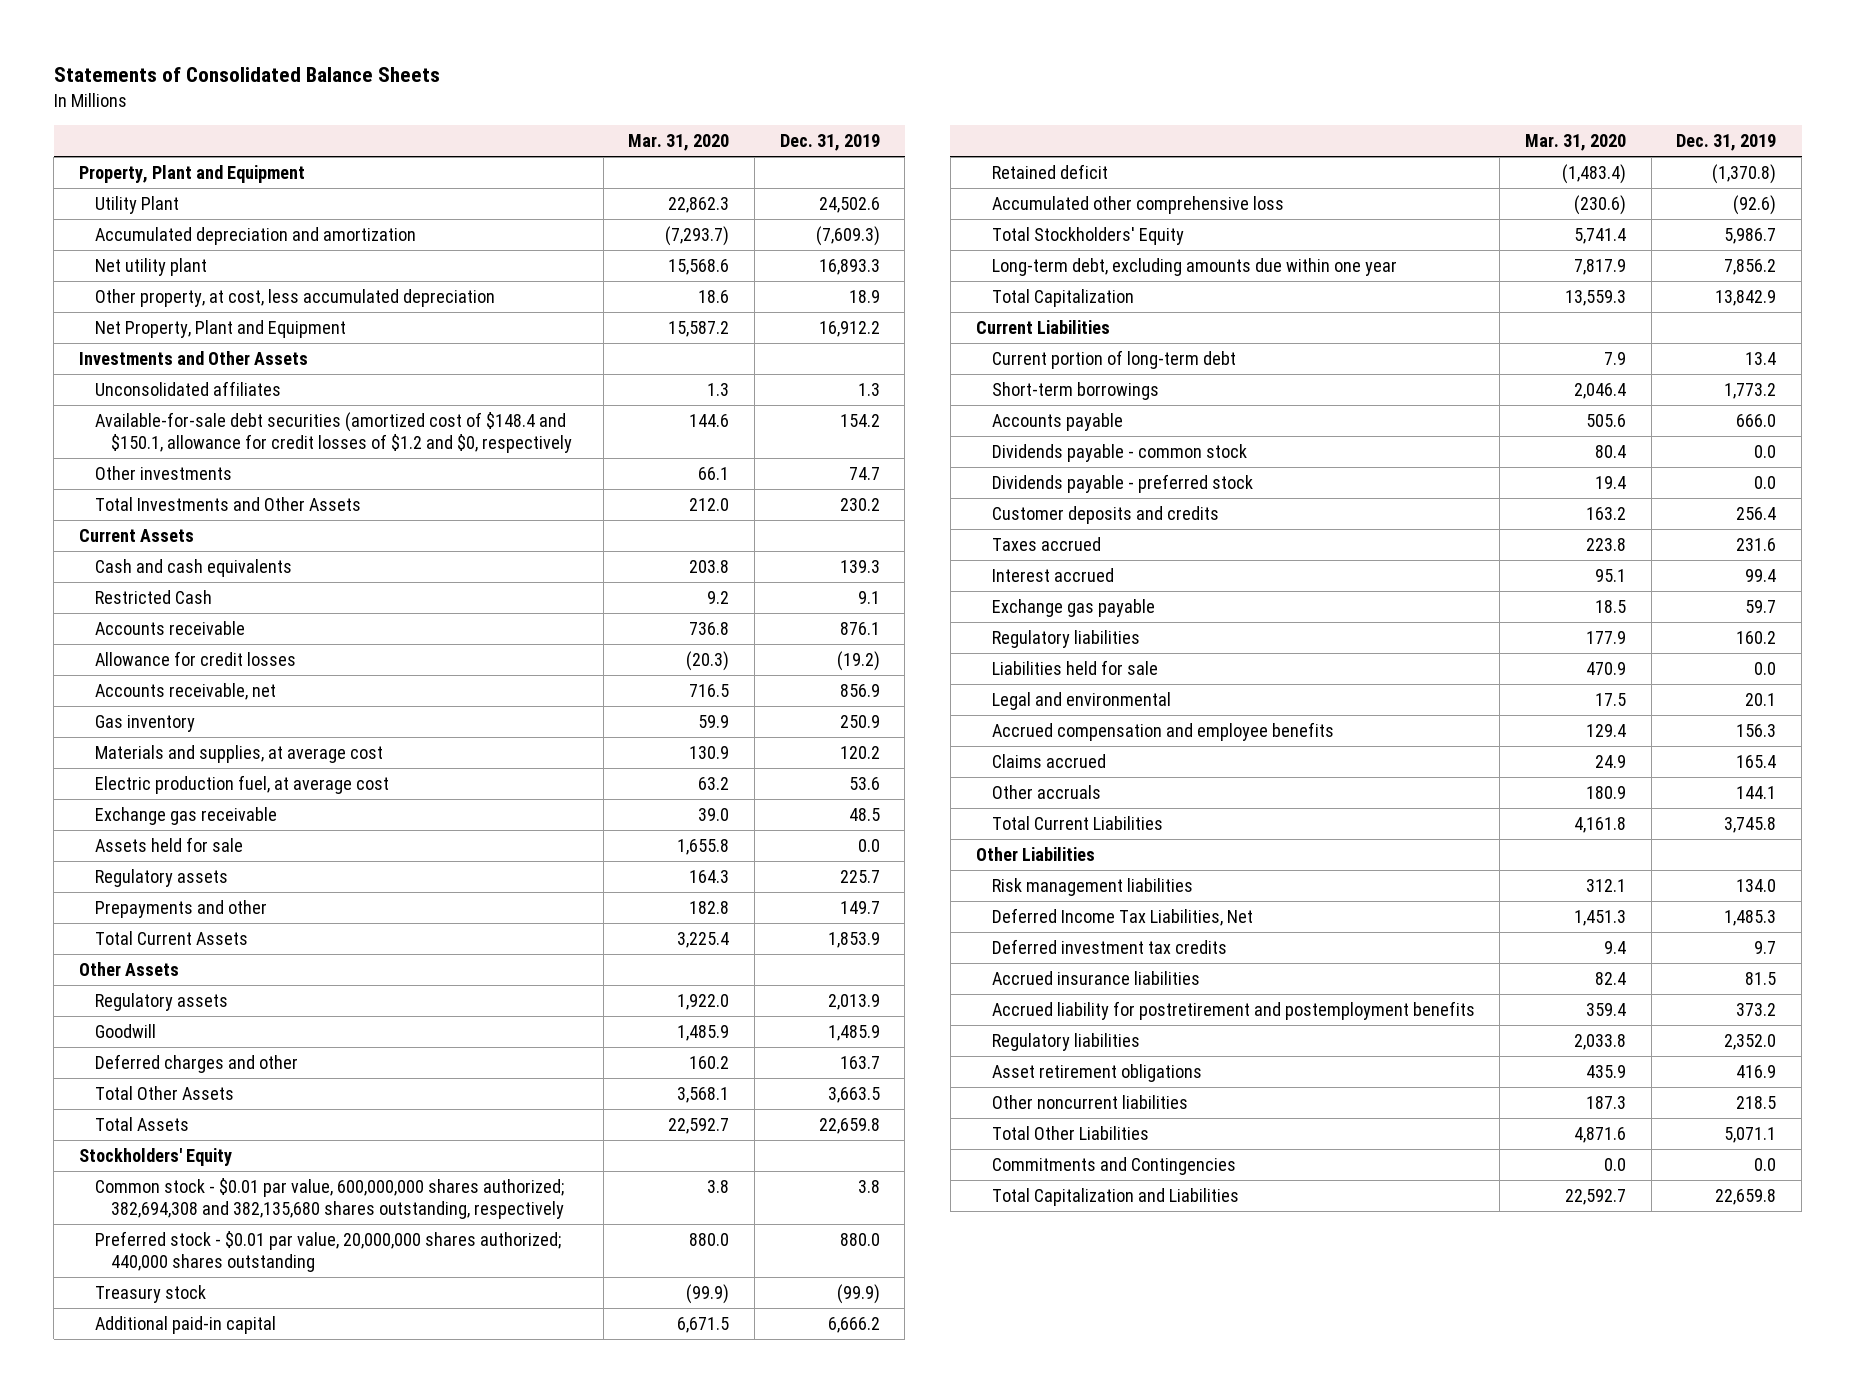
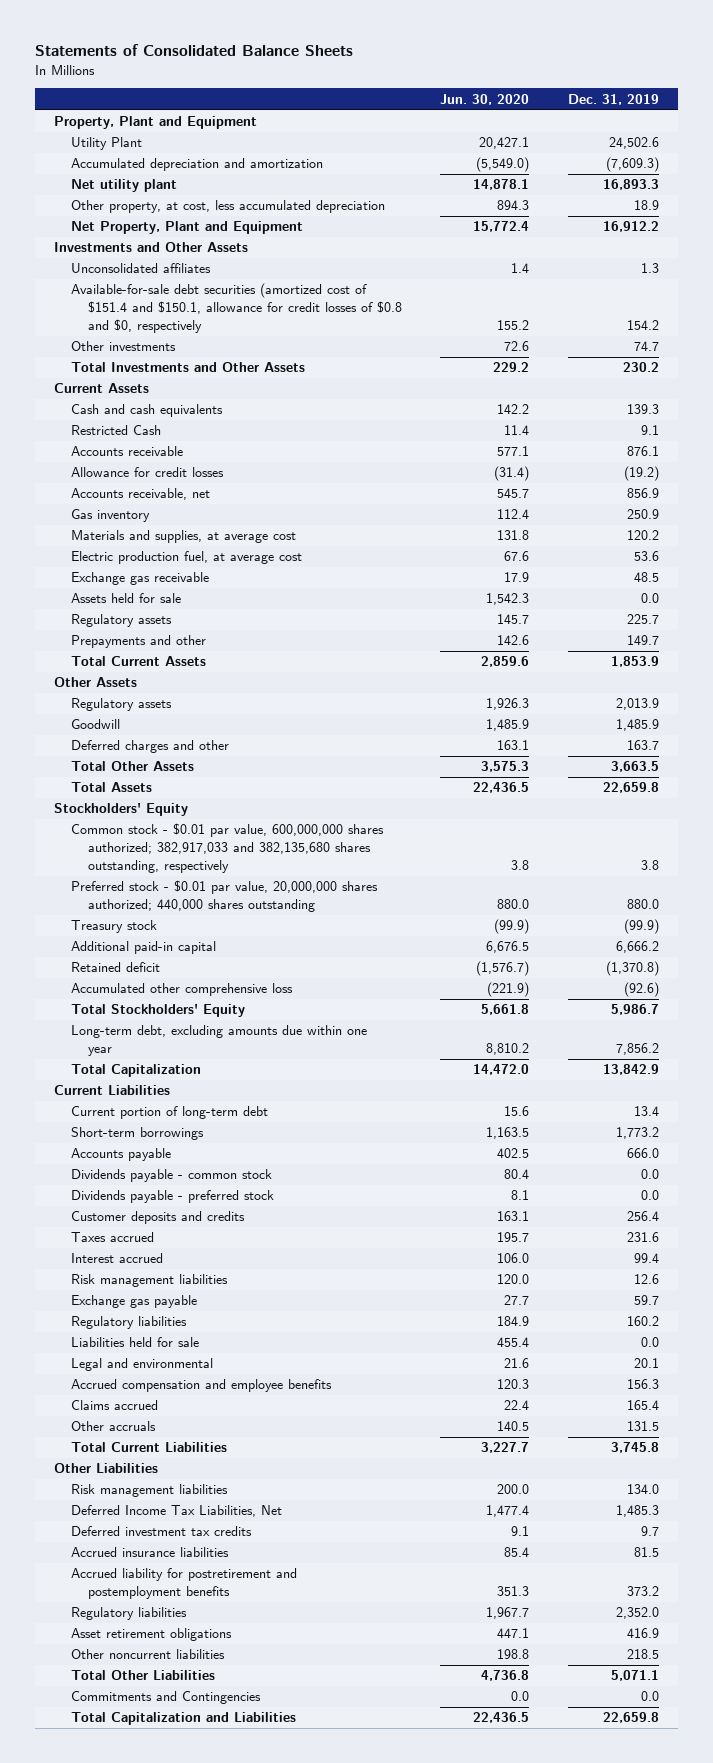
[628,133,730,151] Mar. 31, 2020 -> none
none -> [440,93,530,105] Jun. 30, 2020
[95,412,573,453] Available-for-sale debt securities (amortized cost of $148.4 and $150.1, allowance for credit losses of $1.2 and $0, respectively -> [71,283,403,334] Available-for-sale debt securities (amortized cost of $151.4 and $150.1, allowance for credit losses of $0.8 and $0, respectively
[95,1178,565,1219] Common stock - $0.01 par value, 600,000,000 shares authorized; 382,694,308 and 382,135,680 shares outstanding, respectively -> [71,823,385,874] Common stock - $0.01 par value, 600,000,000 shares authorized; 382,917,033 and 382,135,680 shares outstanding, respectively
none -> [71,1274,229,1288] Risk management liabilities
[1736,786,1777,800] 144.1 -> [626,1421,659,1432] 131.5

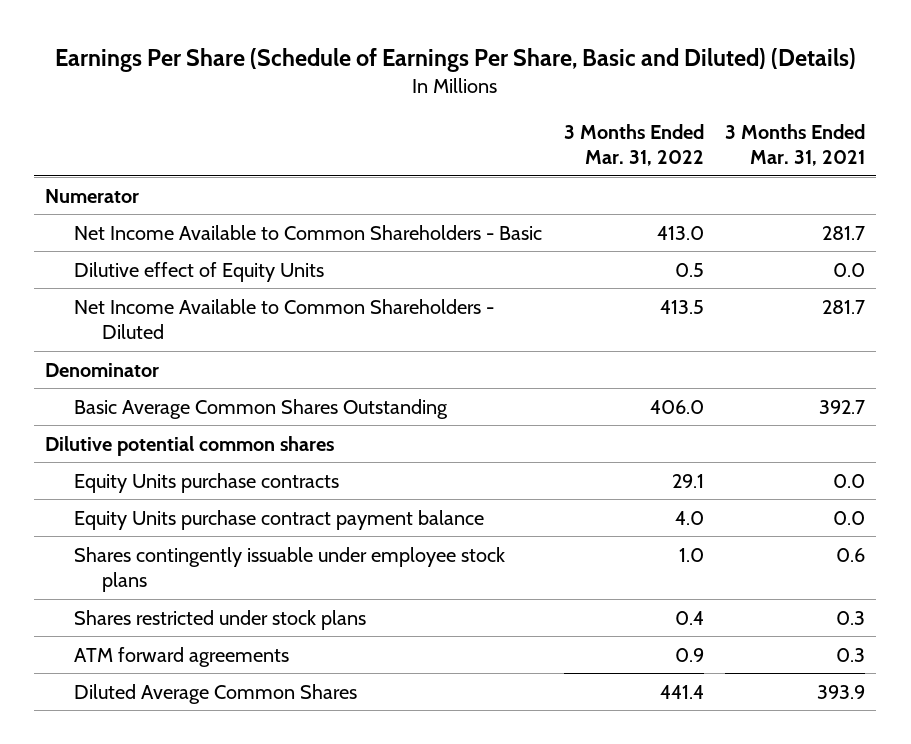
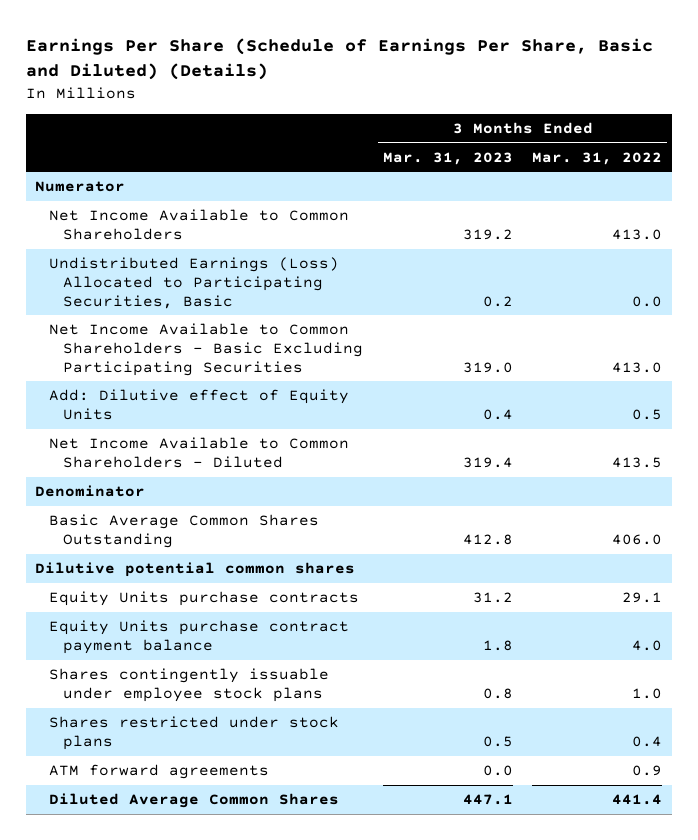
[725,123,866,167] 3 Months Ended Mar. 31, 2021 -> none
none -> [382,151,513,165] Mar. 31, 2023
[73,224,542,240] Net Income Available to Common Shareholders - Basic -> [49,209,350,240] Net Income Available to Common Shareholders
none -> [49,257,340,309] Undistributed Earnings (Loss) Allocated to Participating Securities, Basic
none -> [49,323,364,376] Net Income Available to Common Shareholders - Basic Excluding Participating Securities
[73,261,324,282] Dilutive effect of Equity Units -> [49,389,350,420] Add: Dilutive effect of Equity Units

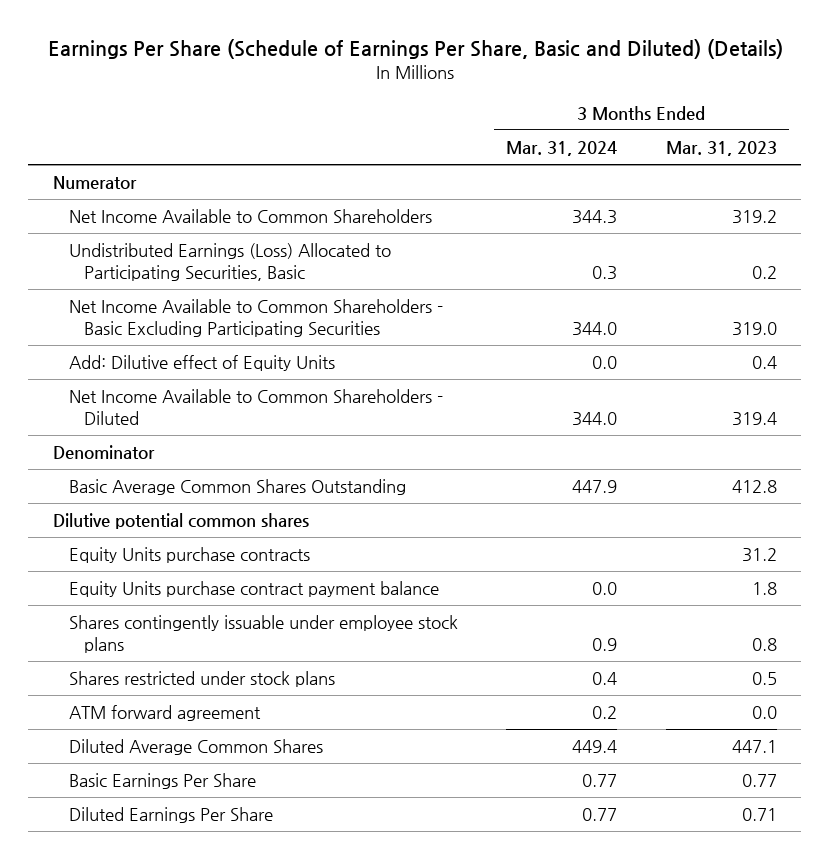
[532,151,663,165] Mar. 31, 2022 -> none
none -> [506,141,618,157] Mar. 31, 2024
[49,764,270,780] ATM forward agreements -> [68,705,261,722] ATM forward agreement
none -> [68,773,256,790] Basic Earnings Per Share
none -> [68,807,273,824] Diluted Earnings Per Share

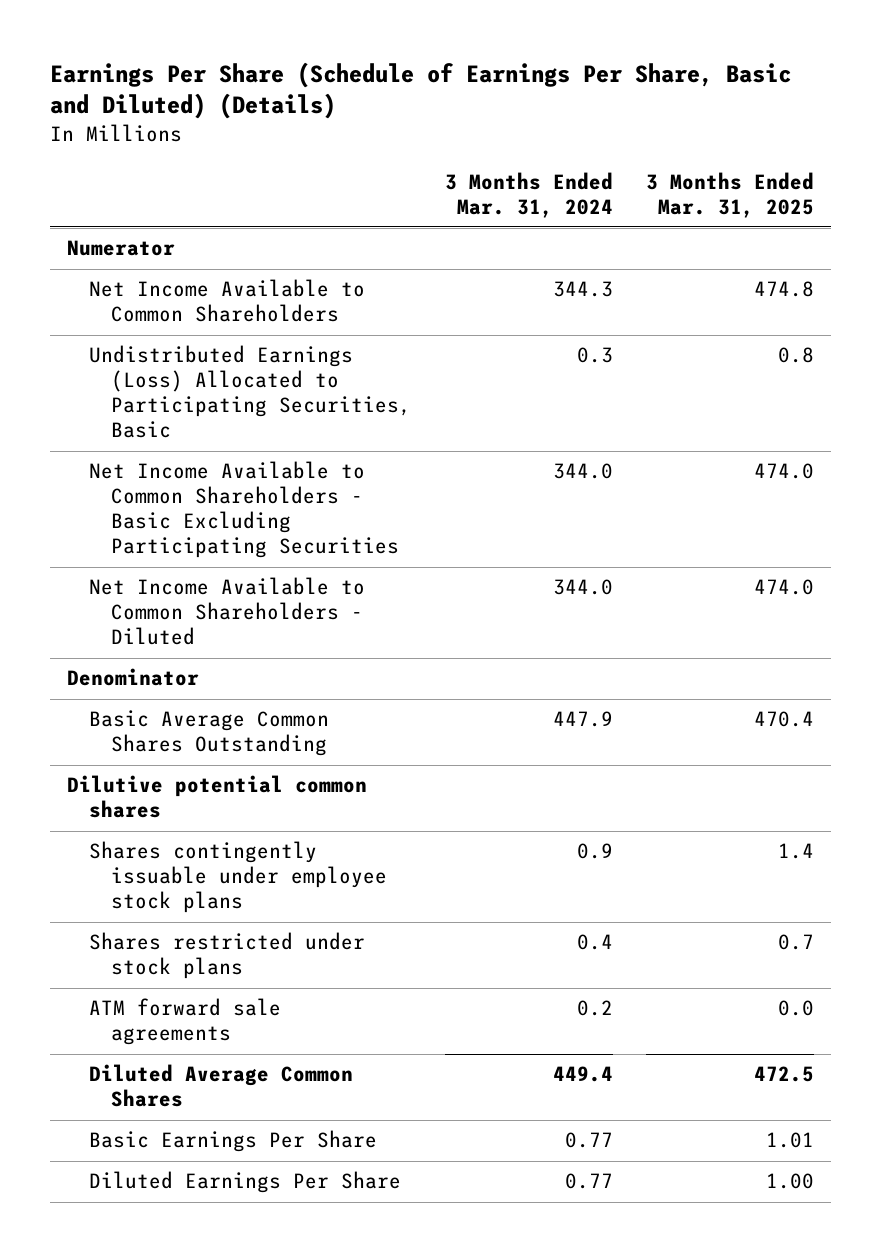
[665,141,777,157] Mar. 31, 2023 -> none
none -> [646,171,815,218] 3 Months Ended Mar. 31, 2025
[68,355,335,372] Add: Dilutive effect of Equity Units -> none
[68,547,310,564] Equity Units purchase contracts -> none
[68,581,439,598] Equity Units purchase contract payment balance -> none
[68,705,261,722] ATM forward agreement -> [89,998,282,1046] ATM forward sale agreements

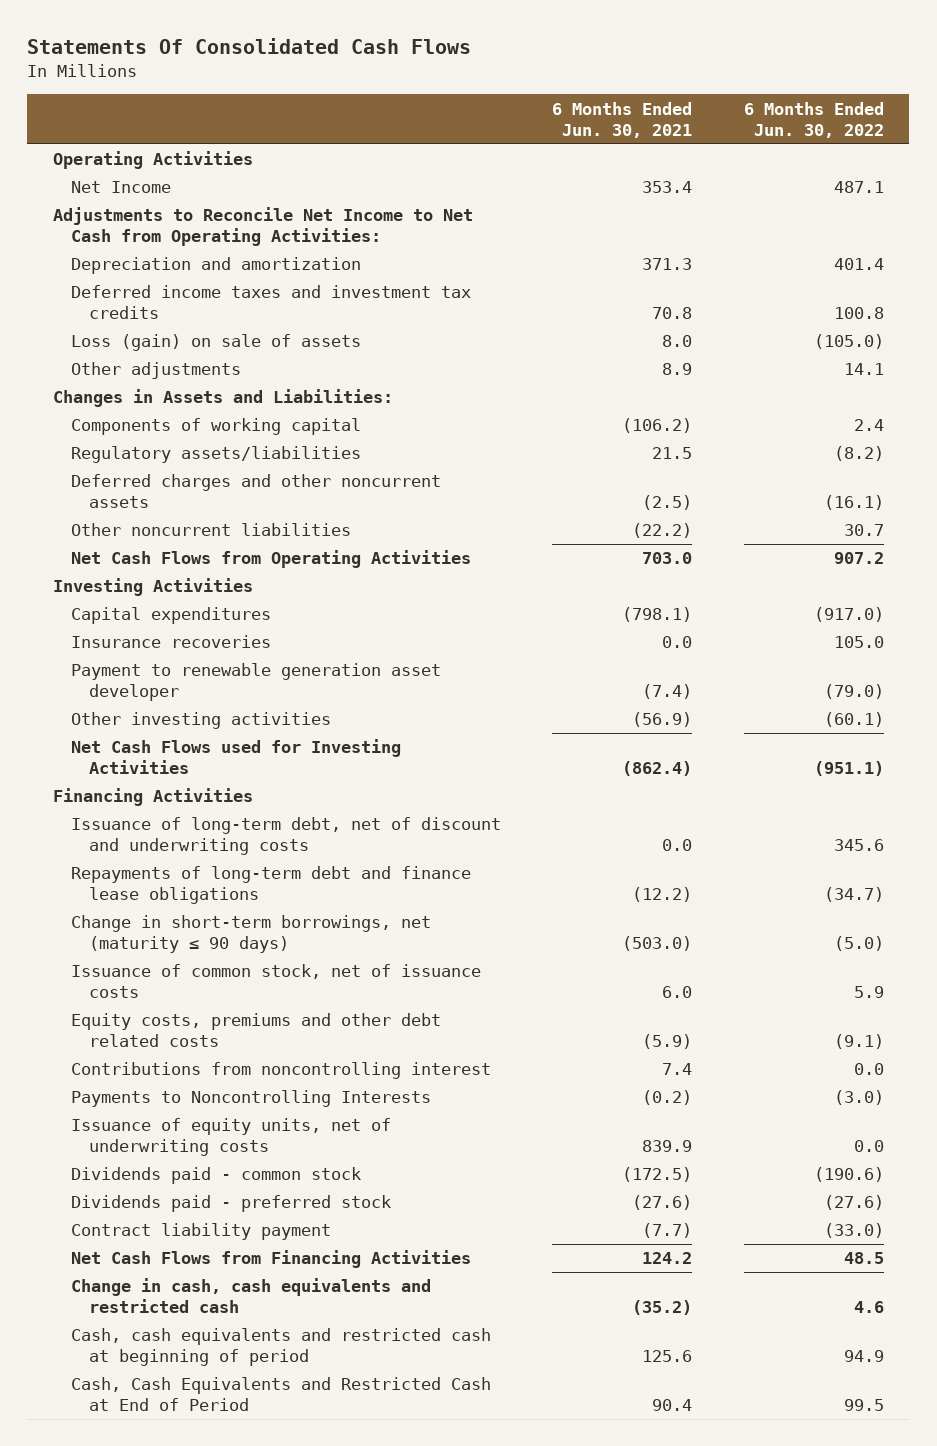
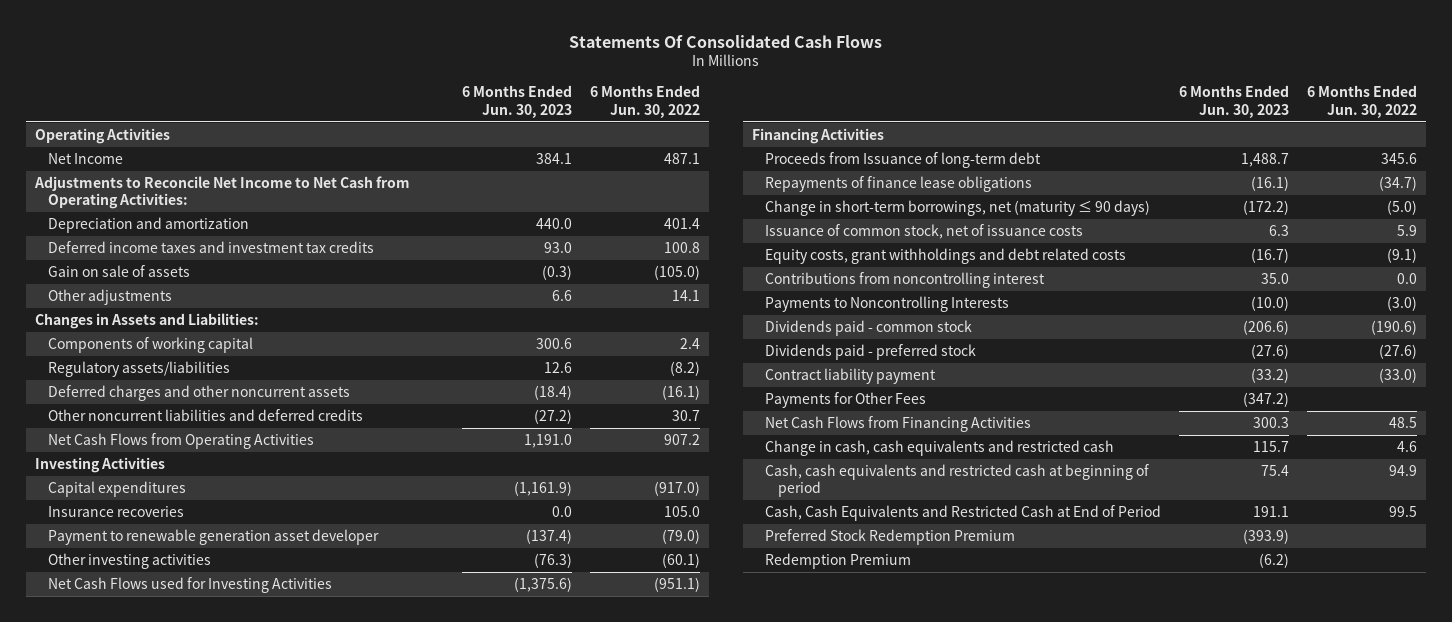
[552,101,693,138] 6 Months Ended Jun. 30, 2021 -> none
none -> [462,85,573,118] 6 Months Ended Jun. 30, 2023
[70,334,361,352] Loss (gain) on sale of assets -> [48,265,191,278] Gain on sale of assets
[70,523,351,537] Other noncurrent liabilities -> [48,409,364,422] Other noncurrent liabilities and deferred credits
[70,817,501,856] Issuance of long-term debt, net of discount and underwriting costs -> [765,152,1042,169] Proceeds from Issuance of long-term debt
[70,866,471,905] Repayments of long-term debt and finance lease obligations -> [765,176,1033,193] Repayments of finance lease obligations
[70,1013,441,1048] Equity costs, premiums and other debt related costs -> [765,248,1127,265] Equity costs, grant withholdings and debt related costs
[70,1118,391,1157] Issuance of equity units, net of underwriting costs -> none
none -> [765,392,927,409] Payments for Other Fees
none -> [765,529,1016,546] Preferred Stock Redemption Premium
none -> [765,553,912,570] Redemption Premium

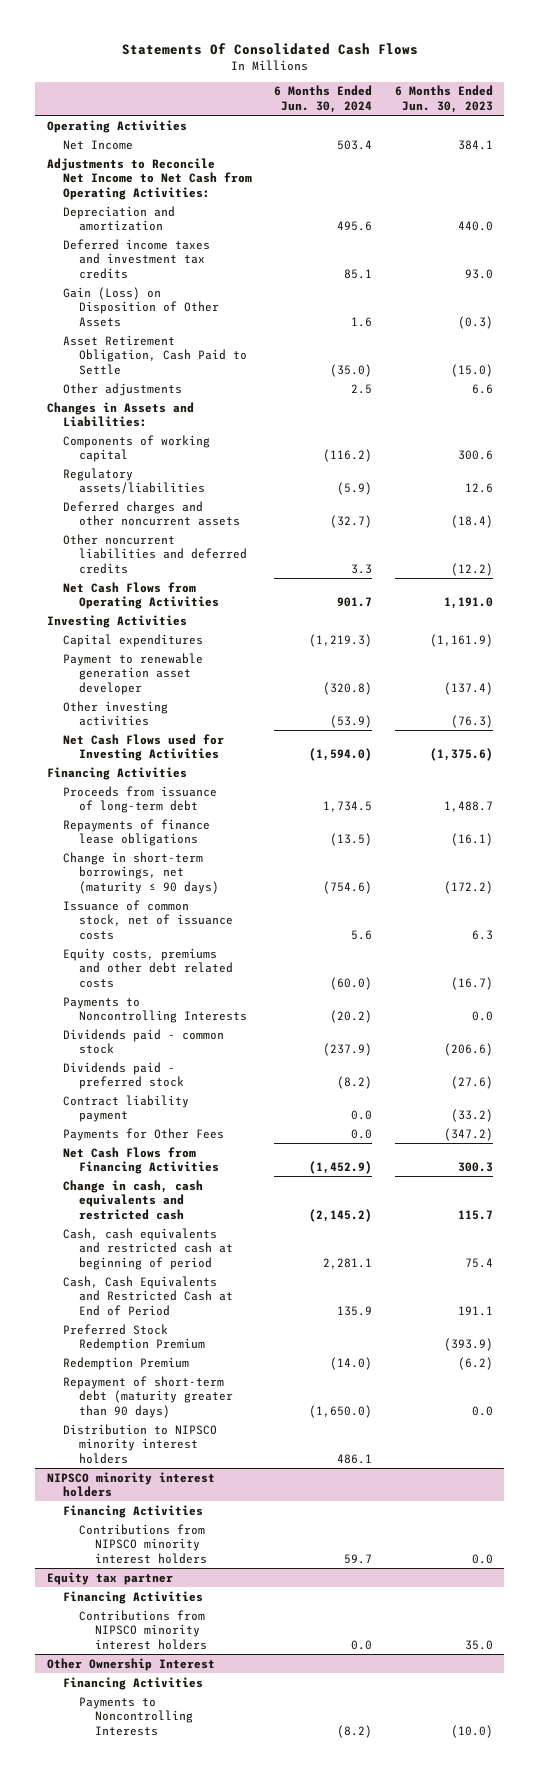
[589,85,700,118] 6 Months Ended Jun. 30, 2022 -> none
none -> [274,85,373,113] 6 Months Ended Jun. 30, 2024
[48,265,191,278] Gain on sale of assets -> [62,286,220,327] Gain (Loss) on Disposition of Other Assets
none -> [62,334,248,375] Asset Retirement Obligation, Cash Paid to Settle
[534,409,573,425] (27.2) -> [451,562,494,576] (12.2)
[48,506,185,518] Insurance recoveries -> none
[765,152,1042,169] Proceeds from Issuance of long-term debt -> [62,785,217,814] Proceeds from issuance of long-term debt
[765,272,1046,289] Contributions from noncontrolling interest -> none
[765,248,1127,265] Equity costs, grant withholdings and debt related costs -> [62,947,234,988] Equity costs, premiums and other debt related costs
[1251,296,1290,312] (10.0) -> [472,1011,494,1022] 0.0
none -> [62,1375,234,1418] Repayment of short-term debt (maturity greater than 90 days)
none -> [62,1423,217,1464] Distribution to NIPSCO minority interest holders
none -> [46,1471,215,1498] NIPSCO minority interest holders
none -> [62,1504,203,1518] Financing Activities
none -> [79,1523,208,1564] Contributions from NIPSCO minority interest holders
none -> [46,1571,173,1585] Equity tax partner
none -> [62,1590,203,1604] Financing Activities
none -> [79,1609,208,1650] Contributions from NIPSCO minority interest holders
none -> [46,1657,215,1671] Other Ownership Interest
none -> [62,1676,203,1690] Financing Activities
none -> [79,1696,194,1736] Payments to Noncontrolling Interests

